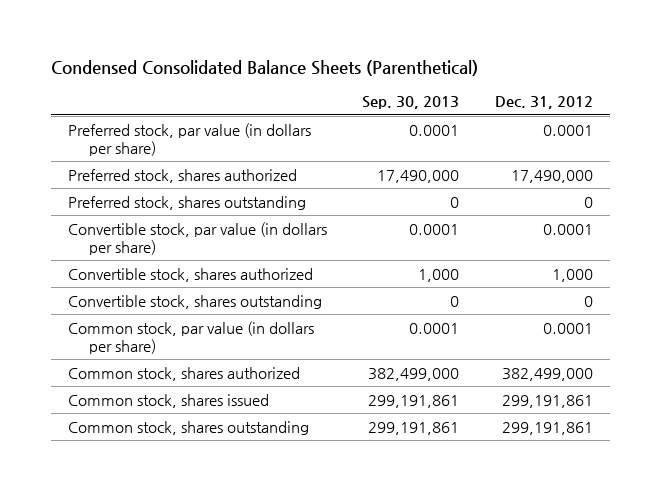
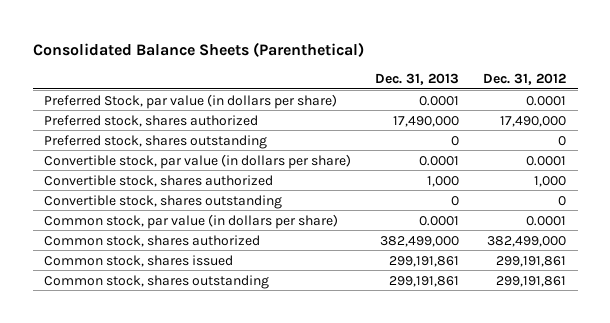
[50,60,478,77] Condensed Consolidated Balance Sheets (Parenthetical) -> [32,41,364,57] Consolidated Balance Sheets (Parenthetical)
[362,96,460,110] Sep. 30, 2013 -> none
none -> [375,73,460,86] Dec. 31, 2013
[68,122,312,156] Preferred stock, par value (in dollars per share) -> [44,93,338,109] Preferred Stock, par value (in dollars per share)

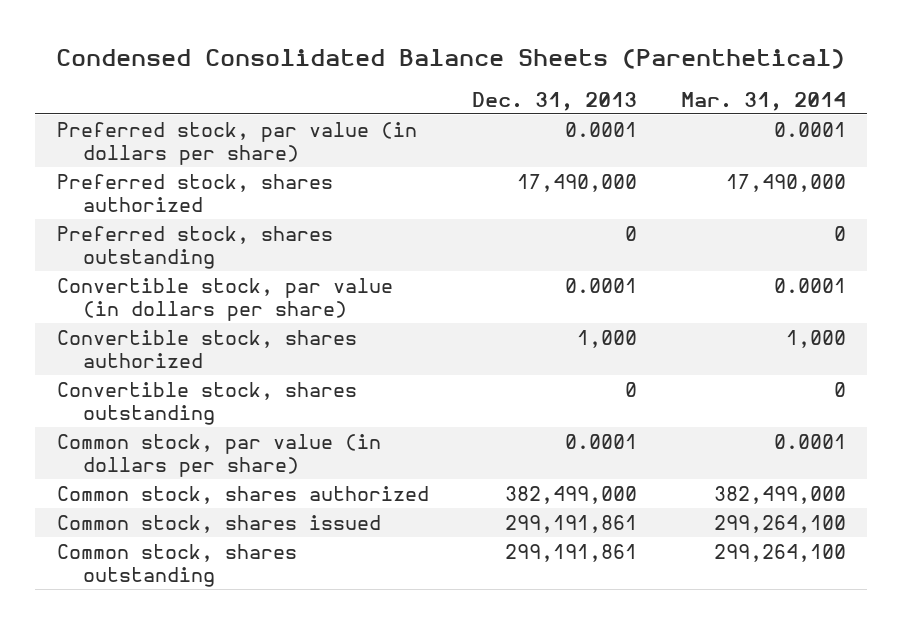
[32,41,364,57] Consolidated Balance Sheets (Parenthetical) -> [56,48,846,69] Condensed Consolidated Balance Sheets (Parenthetical)
[482,73,566,86] Dec. 31, 2012 -> none
none -> [680,91,846,111] Mar. 31, 2014
[44,93,338,109] Preferred Stock, par value (in dollars per share) -> [56,121,417,165] Preferred stock, par value (in dollars per share)

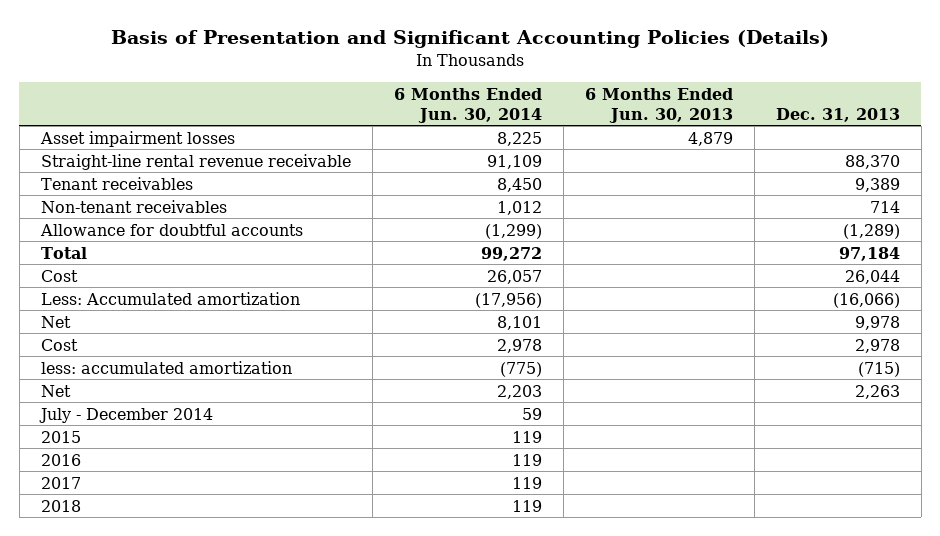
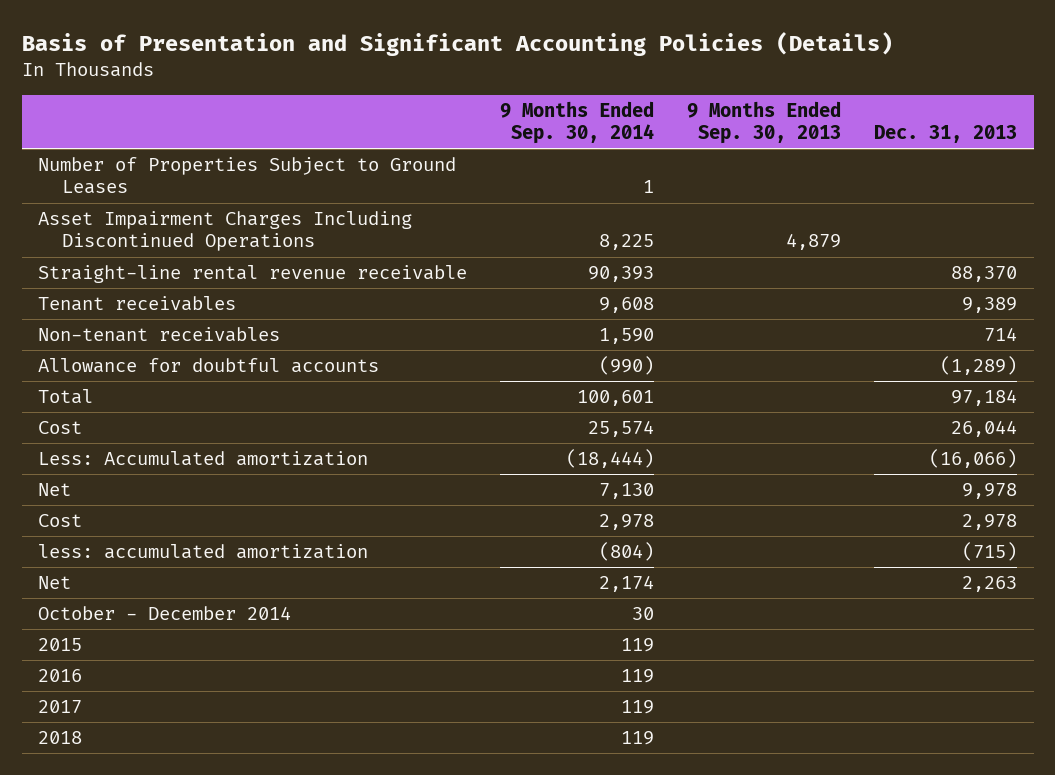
[393,88,542,123] 6 Months Ended Jun. 30, 2014 -> none
[584,88,733,123] 6 Months Ended Jun. 30, 2013 -> none
none -> [500,101,655,145] 9 Months Ended Sep. 30, 2014
none -> [687,101,842,145] 9 Months Ended Sep. 30, 2013
none -> [38,157,457,195] Number of Properties Subject to Ground Leases
[39,130,235,147] Asset impairment losses -> [38,211,413,252] Asset Impairment Charges Including Discontinued Operations
[38,407,213,423] July - December 2014 -> [38,606,292,621] October - December 2014

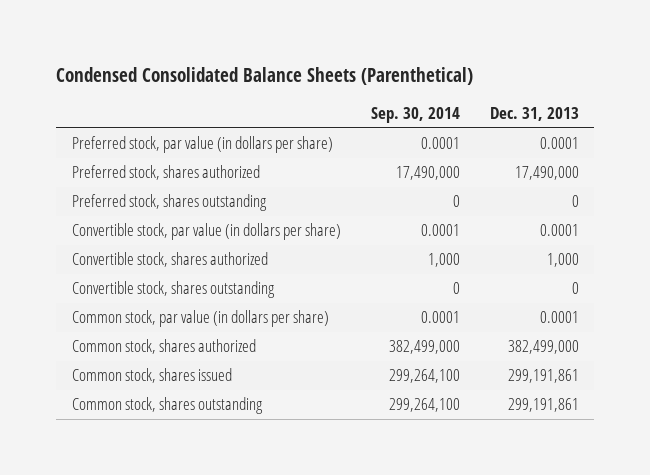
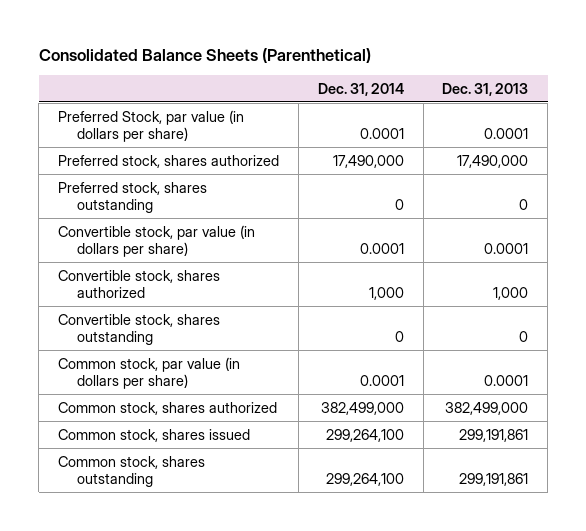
[56,67,474,86] Condensed Consolidated Balance Sheets (Parenthetical) -> [38,47,371,63] Consolidated Balance Sheets (Parenthetical)
[370,107,460,124] Sep. 30, 2014 -> none
none -> [317,82,404,96] Dec. 31, 2014
[71,136,333,154] Preferred stock, par value (in dollars per share) -> [57,109,244,143] Preferred Stock, par value (in dollars per share)

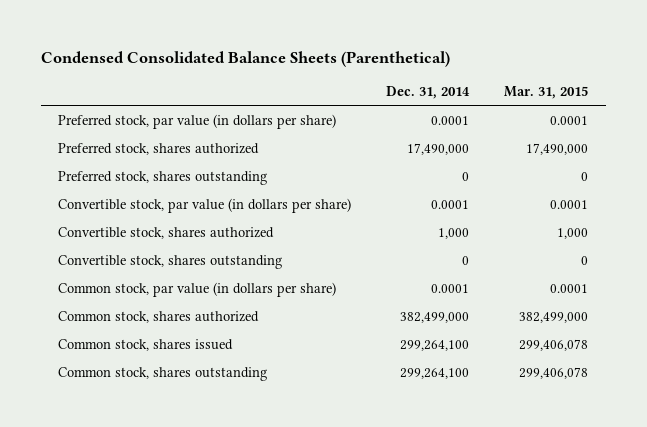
[38,47,371,63] Consolidated Balance Sheets (Parenthetical) -> [40,50,450,67] Condensed Consolidated Balance Sheets (Parenthetical)
[442,82,529,96] Dec. 31, 2013 -> none
none -> [504,85,589,99] Mar. 31, 2015
[57,109,244,143] Preferred Stock, par value (in dollars per share) -> [58,113,337,129] Preferred stock, par value (in dollars per share)

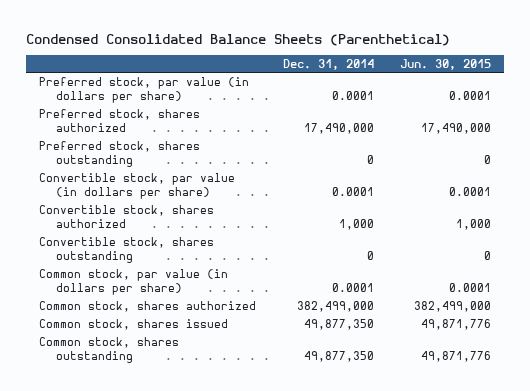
[504,85,589,99] Mar. 31, 2015 -> none
none -> [399,58,491,70] Jun. 30, 2015
[400,339,470,351] 299,264,100 -> [303,319,374,331] 49,877,350
[400,367,470,379] 299,264,100 -> [303,350,374,362] 49,877,350

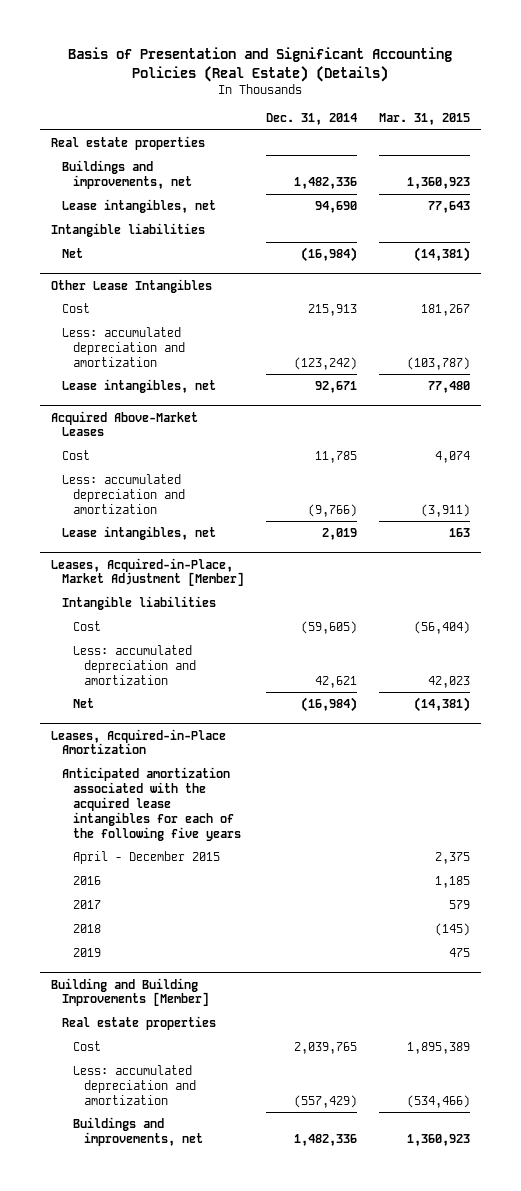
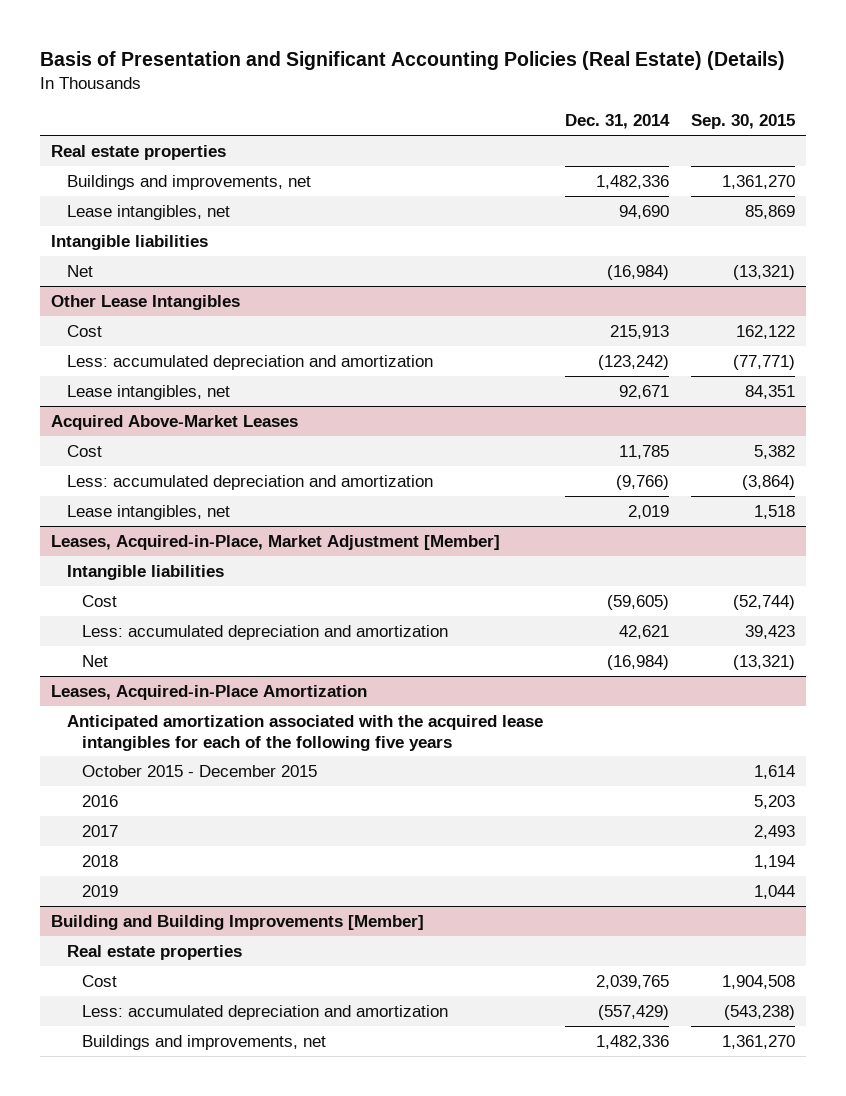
[378,113,470,126] Mar. 31, 2015 -> none
none -> [691,114,796,130] Sep. 30, 2015
[73,851,221,865] April - December 2015 -> [82,764,318,777] October 2015 - December 2015

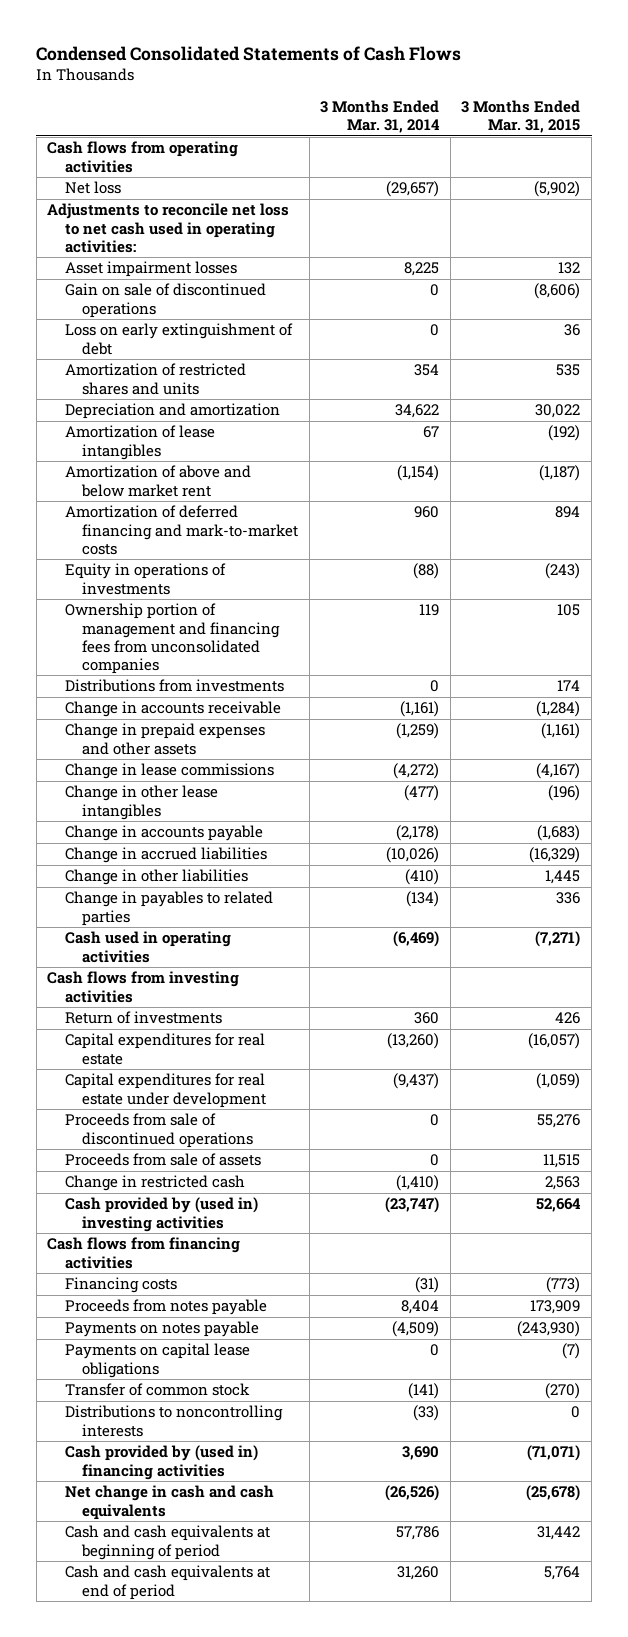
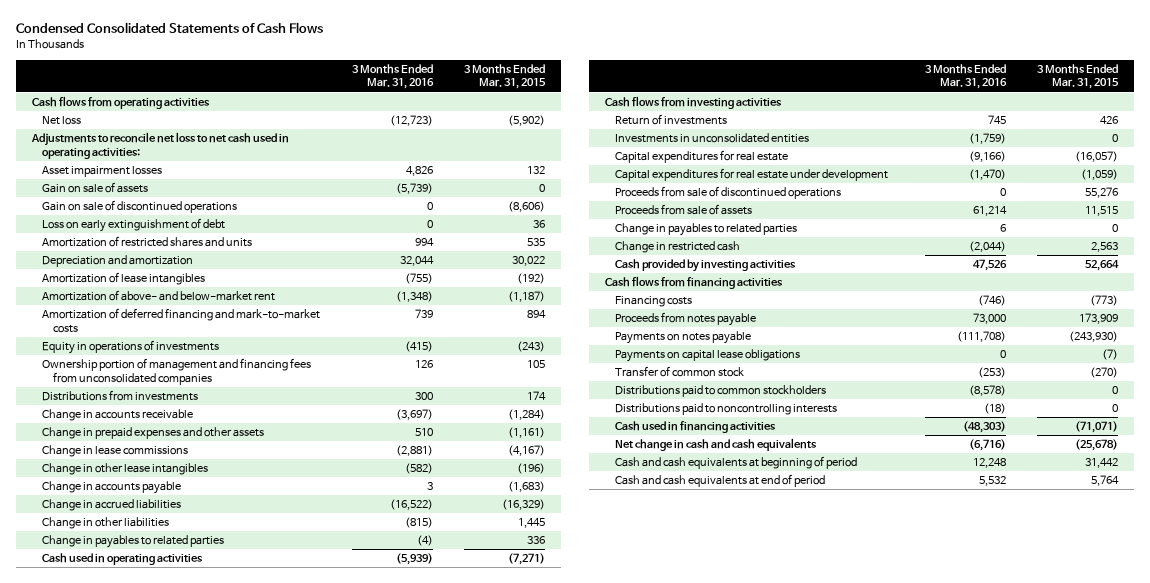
[320,100,441,134] 3 Months Ended Mar. 31, 2014 -> none
none -> [351,63,434,90] 3 Months Ended Mar. 31, 2016
none -> [42,182,149,194] Gain on sale of assets
[64,465,251,497] Amortization of above and below market rent -> [42,290,276,302] Amortization of above- and below-market rent
none -> [615,133,810,144] Investments in unconsolidated entities
none -> [615,223,798,237] Change in payables to related parties
[64,1197,258,1232] Cash provided by (used in) investing activities -> [615,259,797,273] Cash provided by investing activities
none -> [615,385,827,398] Distributions paid to common stockholders
[64,1405,283,1437] Distributions to noncontrolling interests -> [615,403,838,416] Distributions paid to noncontrolling interests
[64,1445,258,1480] Cash provided by (used in) financing activities -> [615,421,777,434] Cash used in financing activities

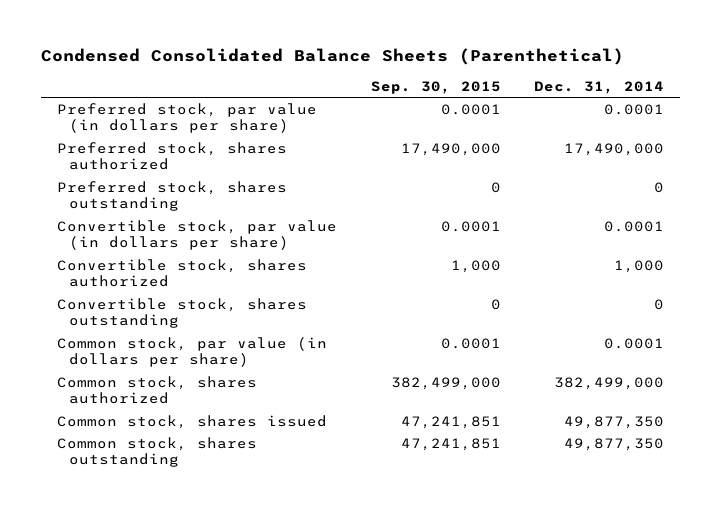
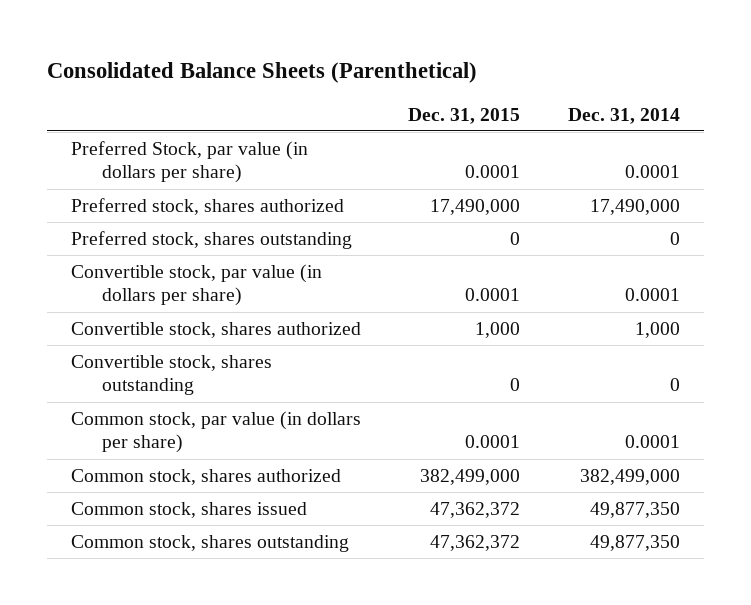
[40,48,624,66] Condensed Consolidated Balance Sheets (Parenthetical) -> [47,61,478,83] Consolidated Balance Sheets (Parenthetical)
[370,80,501,94] Sep. 30, 2015 -> none
none -> [408,107,521,124] Dec. 31, 2015
[57,102,318,134] Preferred stock, par value (in dollars per share) -> [70,141,308,184] Preferred Stock, par value (in dollars per share)

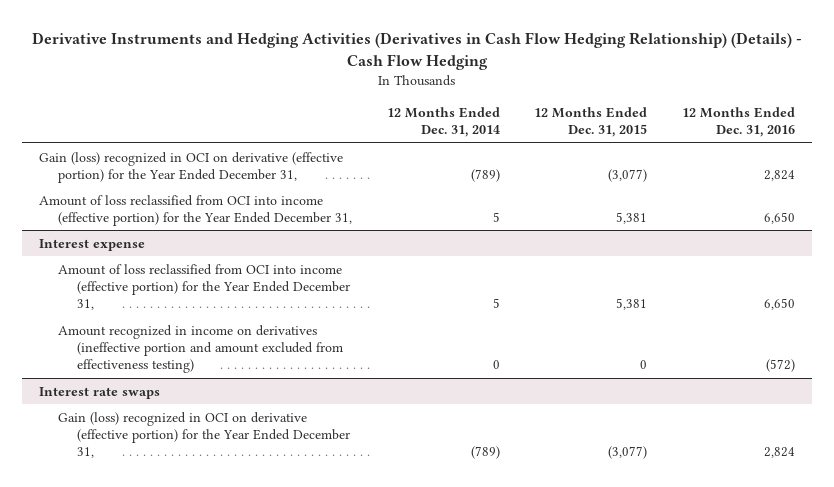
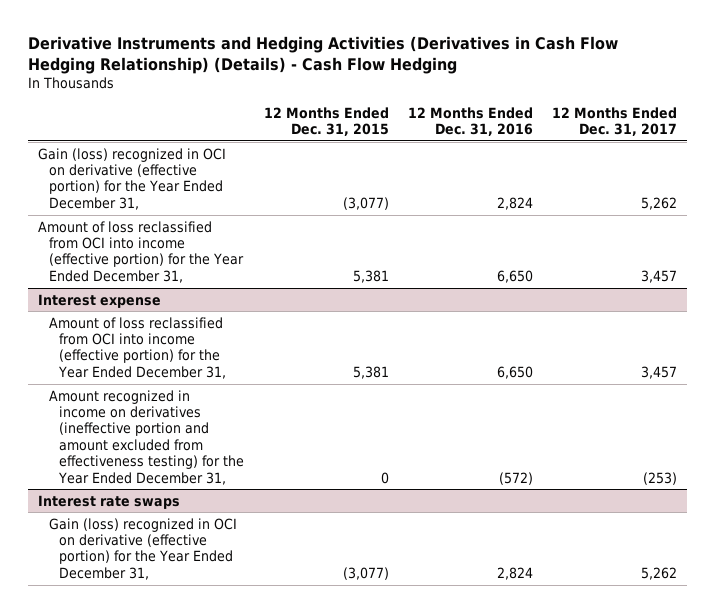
[386,106,500,138] 12 Months Ended Dec. 31, 2014 -> none
none -> [552,106,678,137] 12 Months Ended Dec. 31, 2017
[58,324,344,374] Amount recognized in income on derivatives (ineffective portion and amount excluded from effectiveness testing) -> [48,389,245,485] Amount recognized in income on derivatives (ineffective portion and amount excluded from effectiveness testing) for the Year Ended December 31,

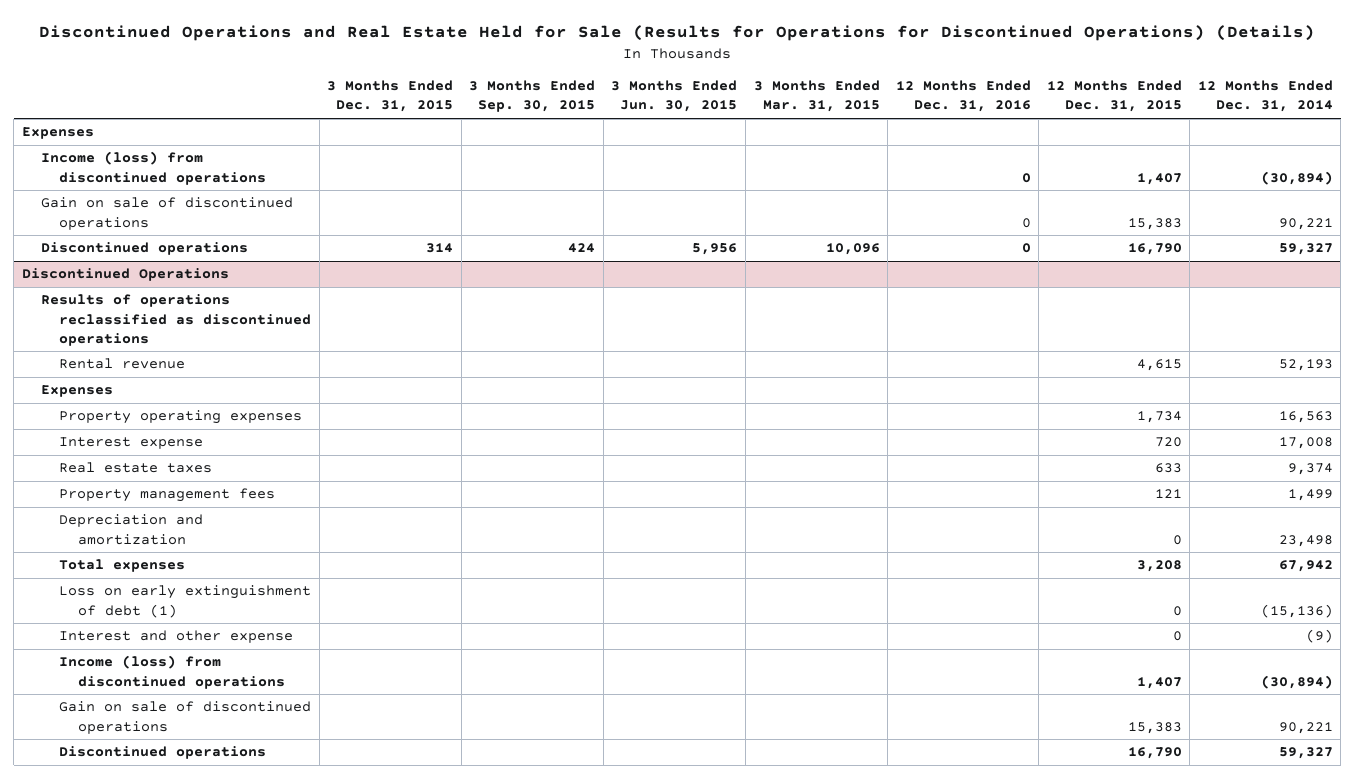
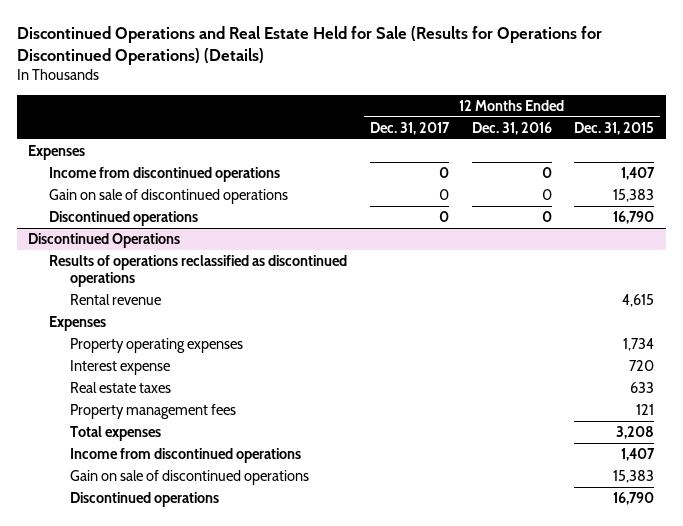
[327,80,454,113] 3 Months Ended Dec. 31, 2015 -> none
[469,80,596,113] 3 Months Ended Sep. 30, 2015 -> none
[611,80,738,113] 3 Months Ended Jun. 30, 2015 -> none
[753,80,880,113] 3 Months Ended Mar. 31, 2015 -> none
[1197,80,1333,113] 12 Months Ended Dec. 31, 2014 -> none
none -> [369,121,450,135] Dec. 31, 2017
[40,151,267,185] Income (loss) from discontinued operations -> [49,167,281,183] Income from discontinued operations
[59,514,204,545] Depreciation and amortization -> none
[59,585,312,618] Loss on early extinguishment of debt (1) -> none
[59,630,294,644] Interest and other expense -> none
[59,655,285,689] Income (loss) from discontinued operations -> [69,448,301,464] Income from discontinued operations

